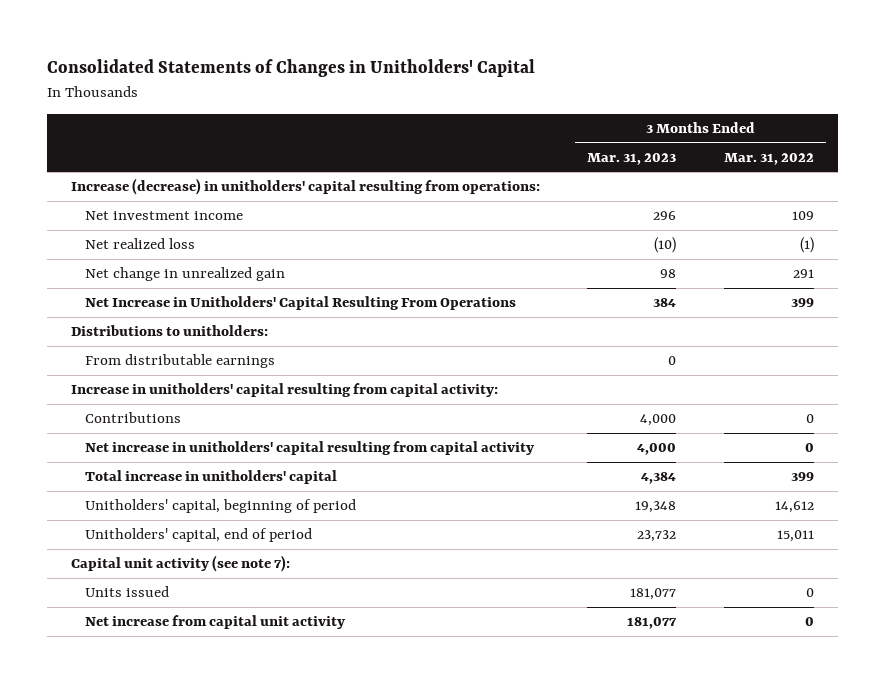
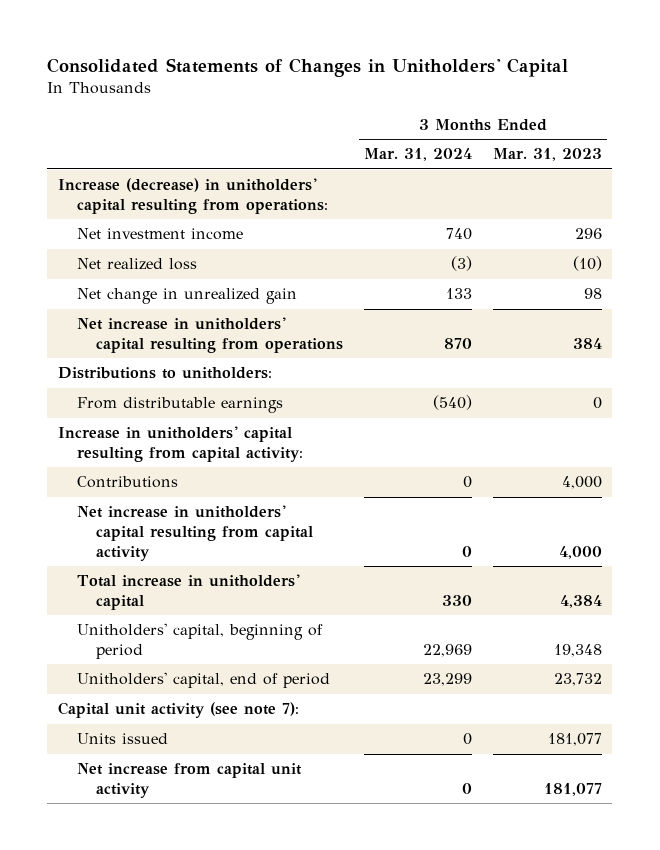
[724,152,815,165] Mar. 31, 2022 -> none
none -> [363,148,472,162] Mar. 31, 2024
[85,296,517,311] Net Increase in Unitholders' Capital Resulting From Operations -> [76,317,343,353] Net increase in unitholders' capital resulting from operations

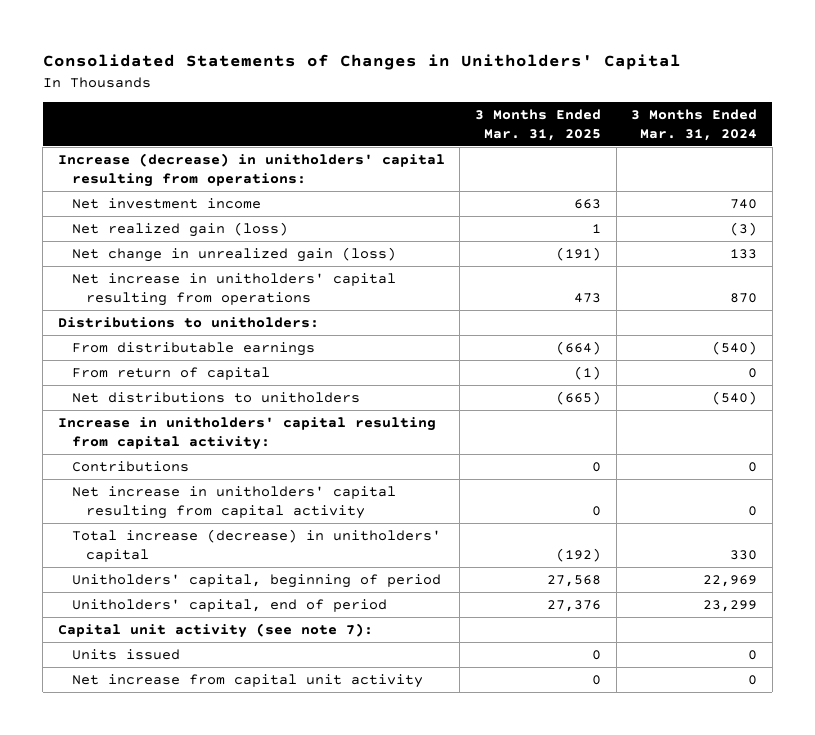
[492,148,602,162] Mar. 31, 2023 -> none
none -> [475,108,602,142] 3 Months Ended Mar. 31, 2025
[76,258,197,271] Net realized loss -> [71,221,288,237] Net realized gain (loss)
[76,288,297,305] Net change in unrealized gain -> [71,246,396,262] Net change in unrealized gain (loss)
none -> [71,366,270,380] From return of capital
none -> [71,391,360,403] Net distributions to unitholders
[76,574,300,610] Total increase in unitholders' capital -> [71,528,441,563] Total increase (decrease) in unitholders' capital

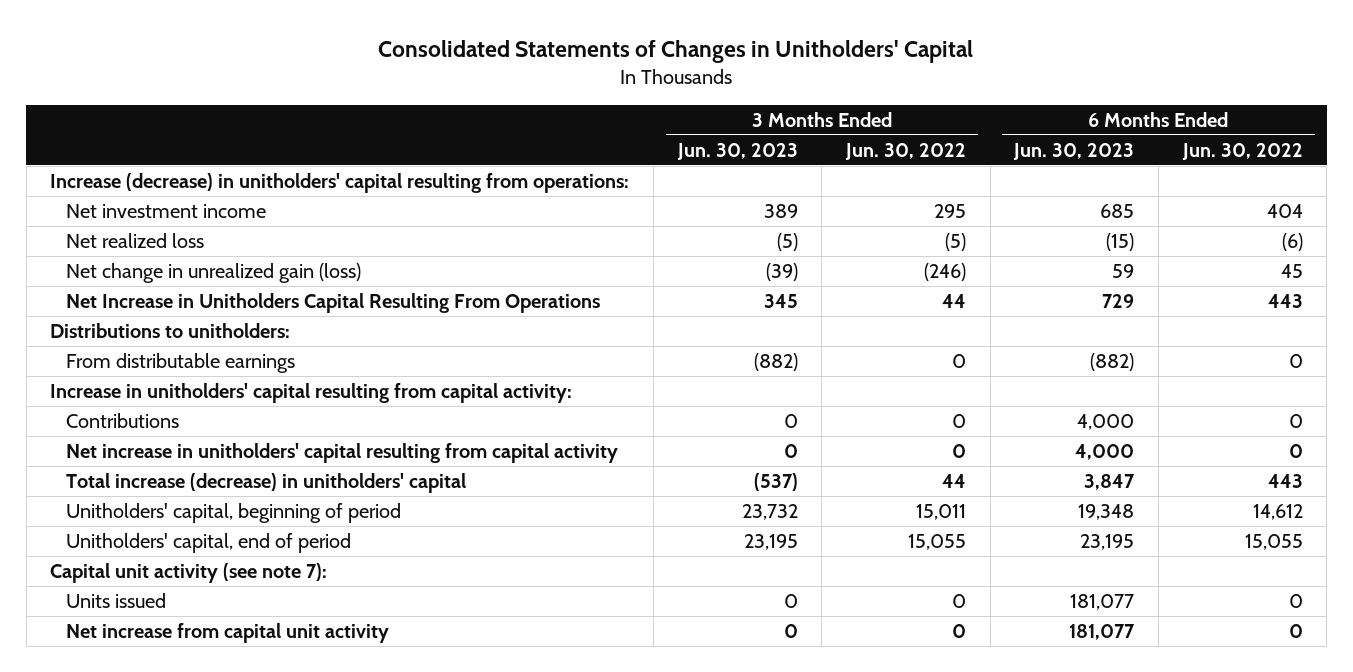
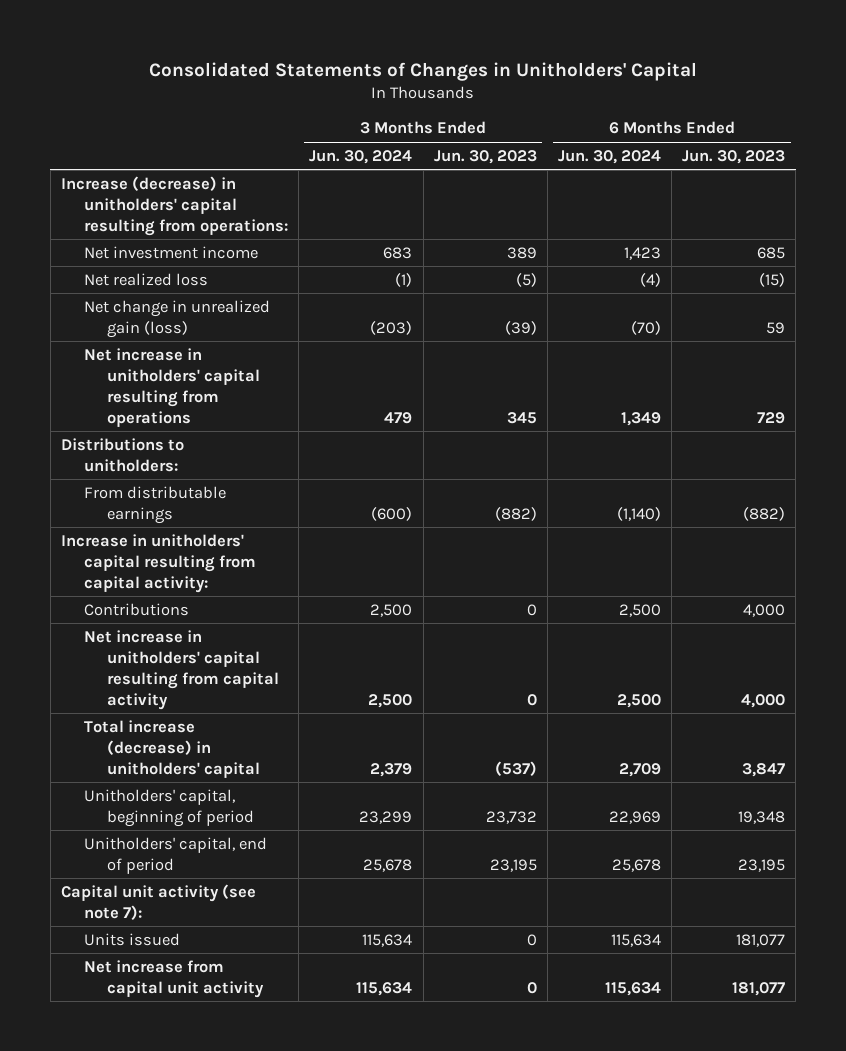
[844,142,966,160] Jun. 30, 2022 -> none
[1181,142,1303,160] Jun. 30, 2022 -> none
none -> [309,149,413,164] Jun. 30, 2024
none -> [558,149,662,164] Jun. 30, 2024
[66,293,601,314] Net Increase in Unitholders Capital Resulting From Operations -> [84,347,261,427] Net increase in unitholders' capital resulting from operations

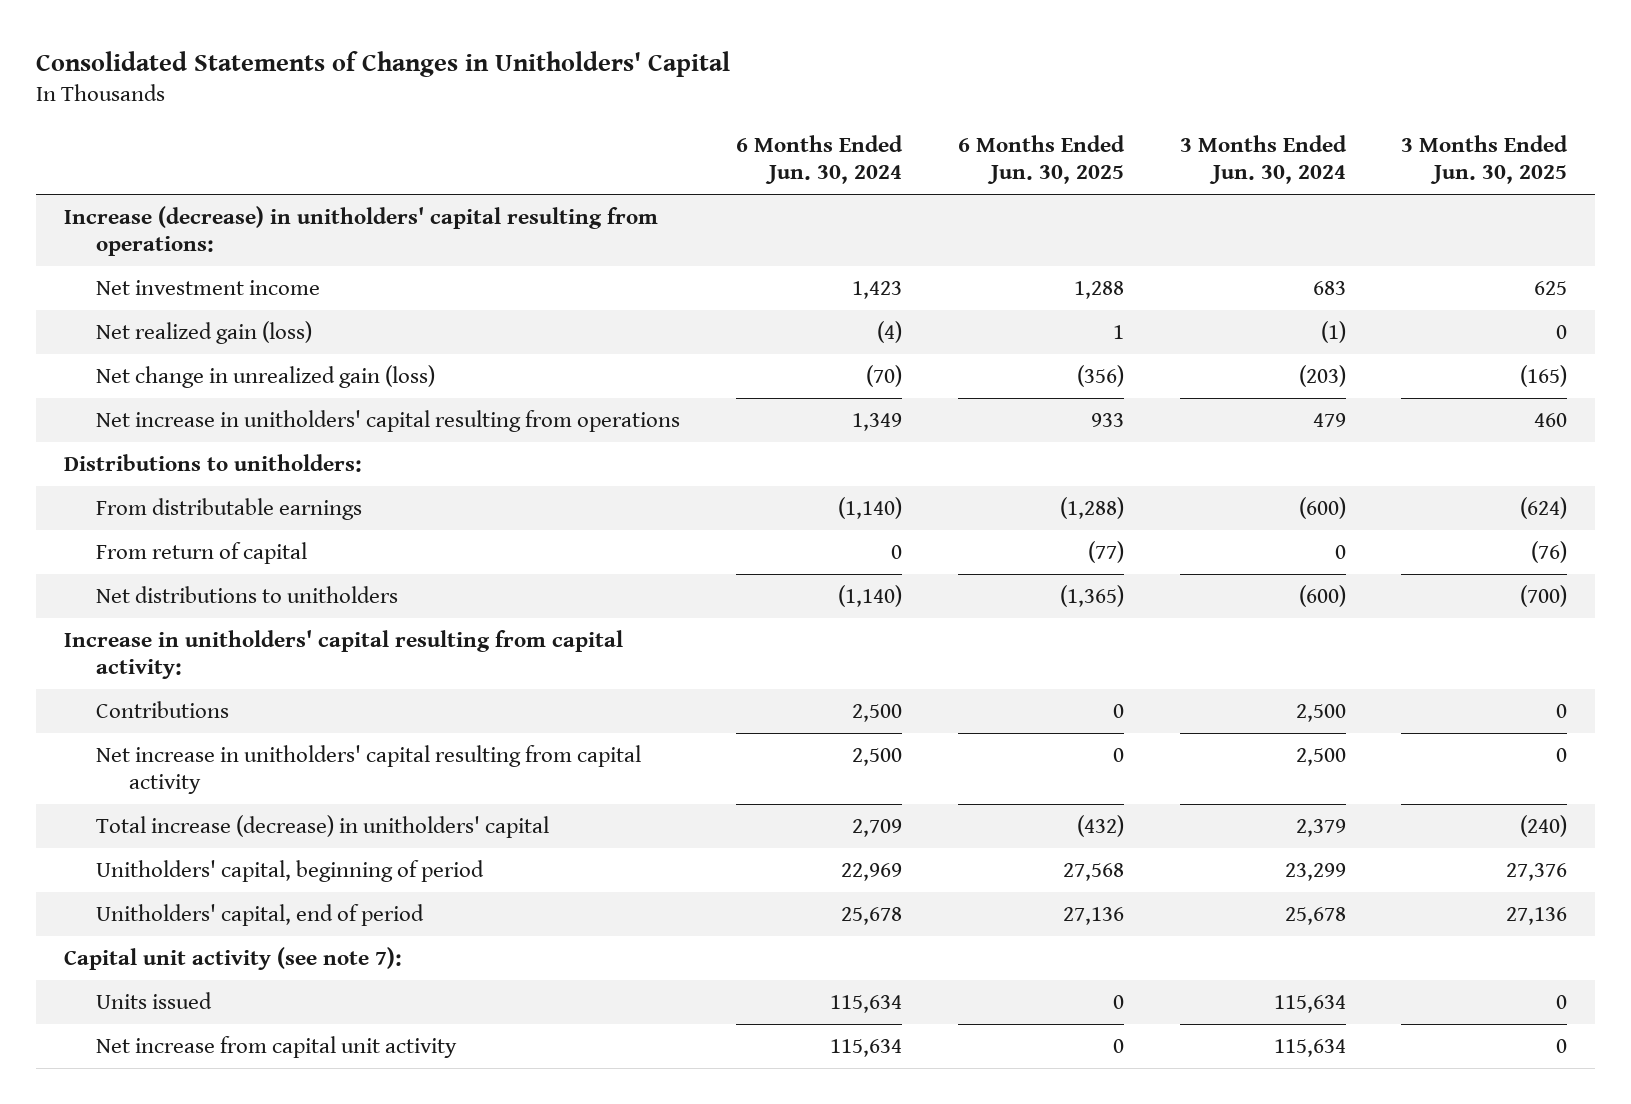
[433,149,537,164] Jun. 30, 2023 -> none
[682,149,786,164] Jun. 30, 2023 -> none
none -> [957,135,1125,185] 6 Months Ended Jun. 30, 2025
none -> [1401,135,1569,185] 3 Months Ended Jun. 30, 2025
[84,272,209,286] Net realized loss -> [96,320,313,344] Net realized gain (loss)
none -> [96,541,308,564] From return of capital
none -> [96,585,399,603] Net distributions to unitholders

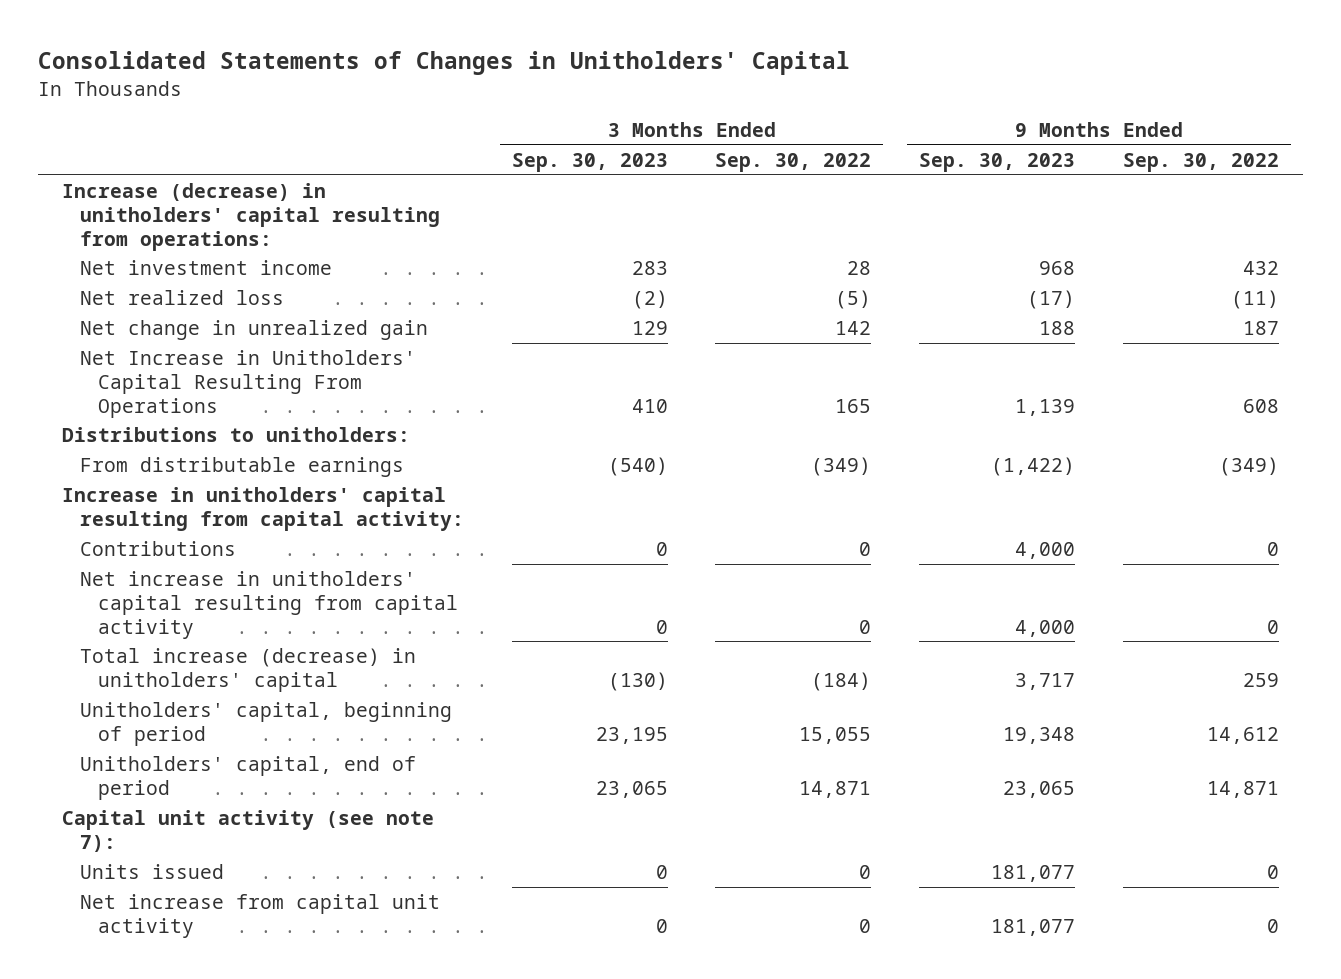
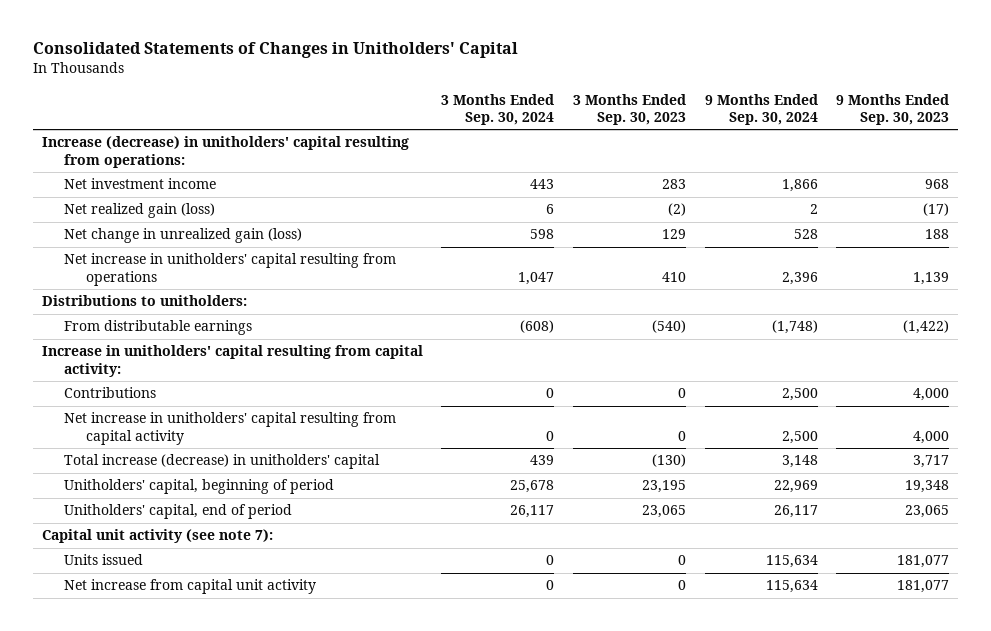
[715,152,872,172] Sep. 30, 2022 -> none
[1123,152,1280,172] Sep. 30, 2022 -> none
none -> [441,93,555,126] 3 Months Ended Sep. 30, 2024
none -> [704,93,818,126] 9 Months Ended Sep. 30, 2024
[79,289,284,305] Net realized loss -> [63,203,215,219] Net realized gain (loss)
[79,319,428,340] Net change in unrealized gain -> [63,228,302,244] Net change in unrealized gain (loss)
[79,349,416,418] Net Increase in Unitholders' Capital Resulting From Operations -> [63,253,396,286] Net increase in unitholders' capital resulting from operations

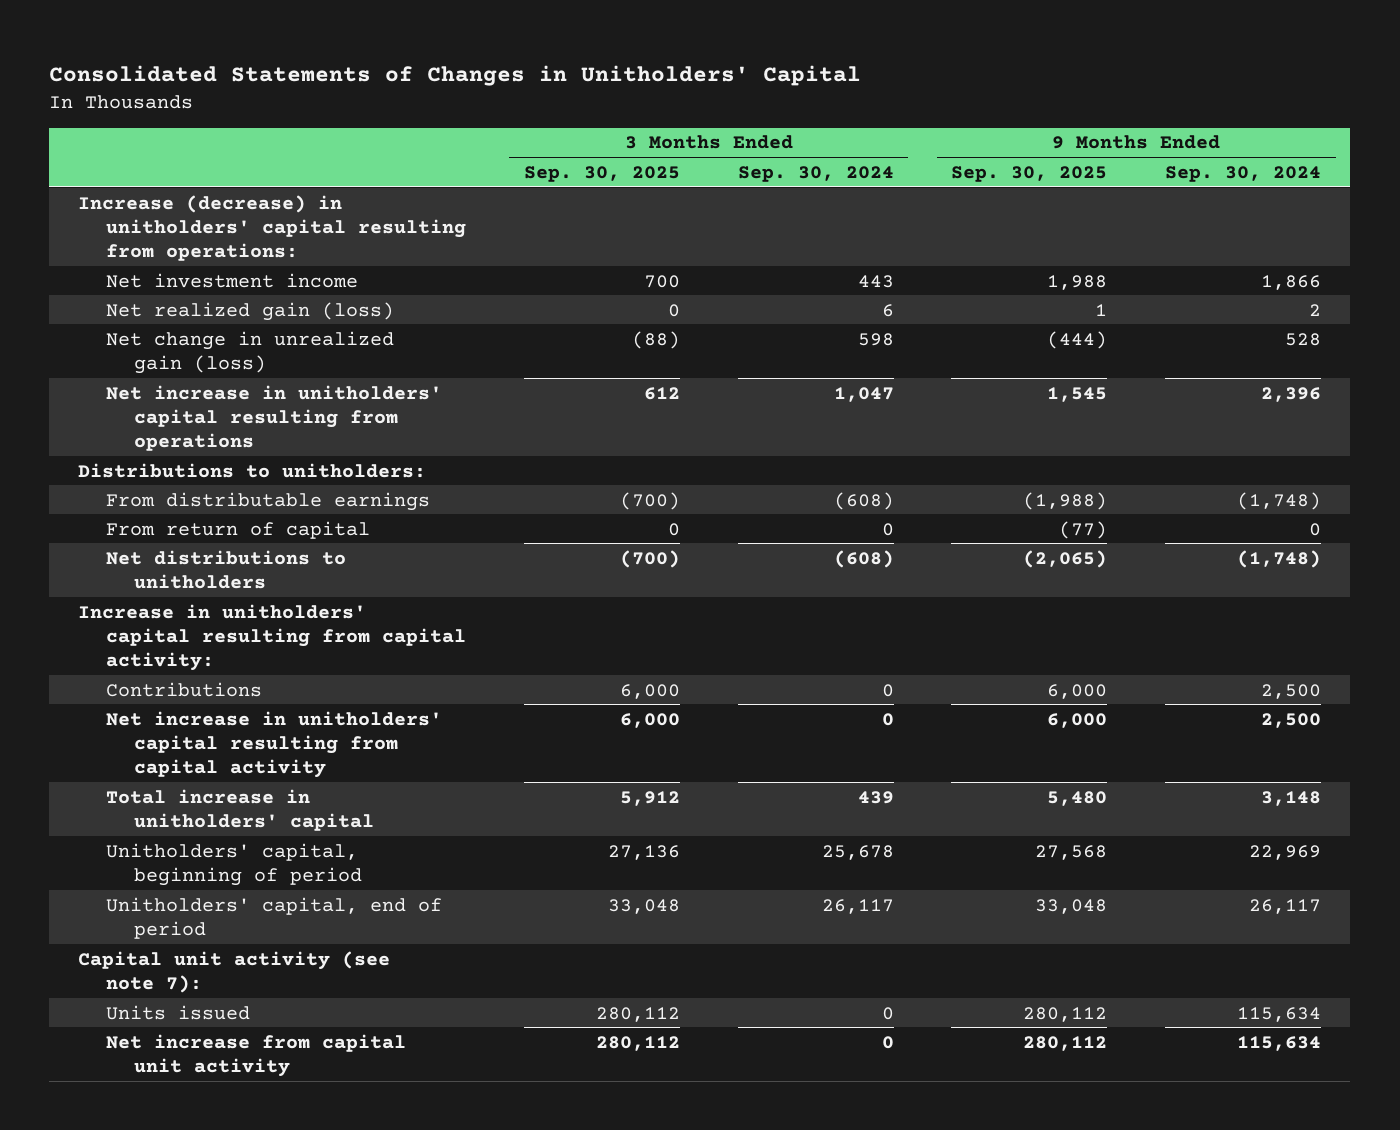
[573,93,687,126] 3 Months Ended Sep. 30, 2023 -> none
[836,93,950,126] 9 Months Ended Sep. 30, 2023 -> none
none -> [523,165,680,182] Sep. 30, 2025
none -> [951,165,1108,182] Sep. 30, 2025
none -> [106,520,371,539] From return of capital
none -> [106,549,347,589] Net distributions to unitholders
[63,454,380,470] Total increase (decrease) in unitholders' capital -> [106,788,374,831] Total increase in unitholders' capital

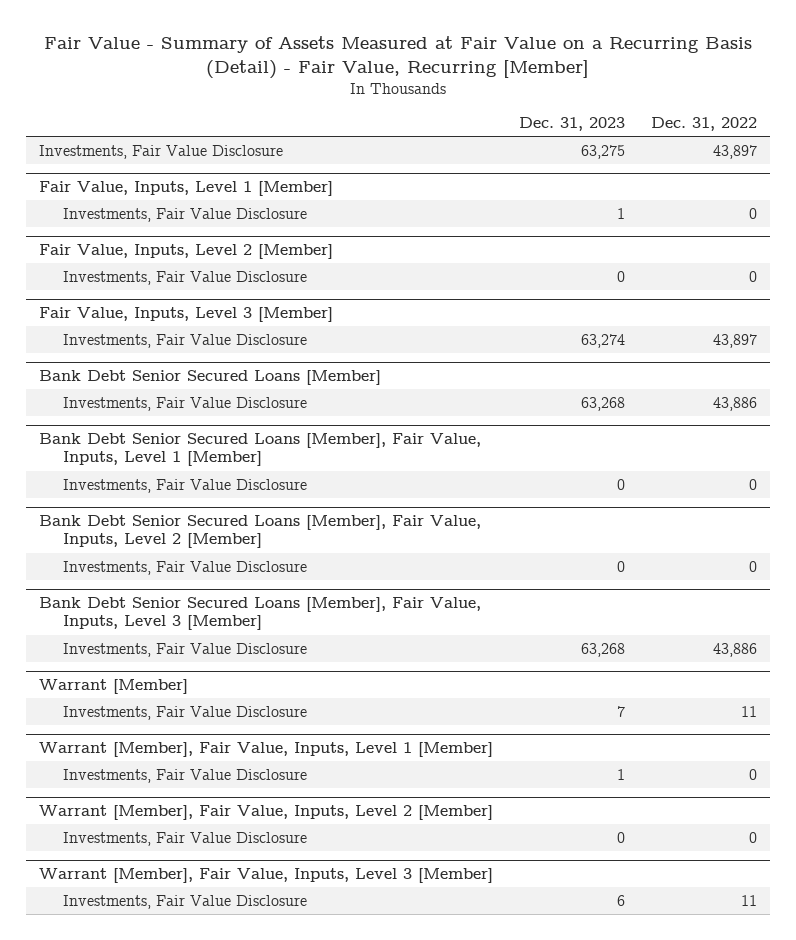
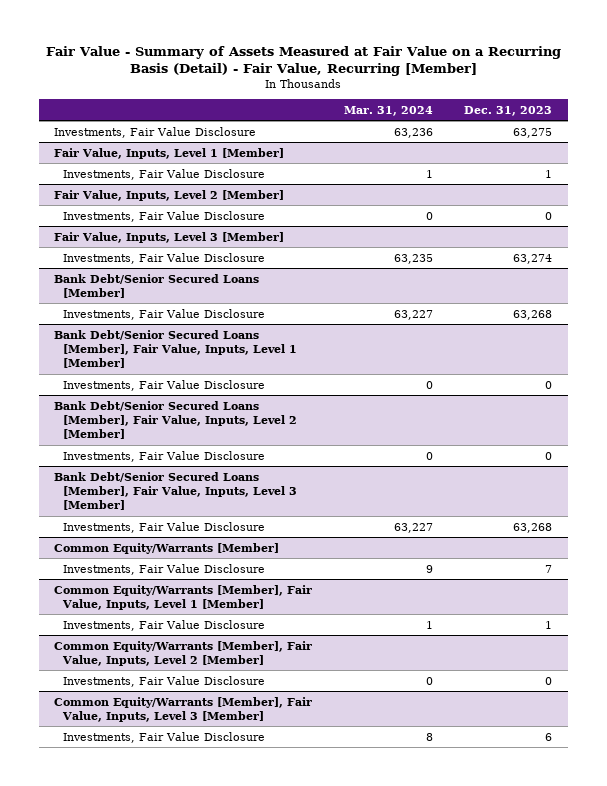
[651,117,758,132] Dec. 31, 2022 -> none
none -> [343,105,433,116] Mar. 31, 2024
[38,369,381,385] Bank Debt Senior Secured Loans [Member] -> [54,273,260,298] Bank Debt/Senior Secured Loans [Member]
[38,432,481,467] Bank Debt Senior Secured Loans [Member], Fair Value, Inputs, Level 1 [Member] -> [54,329,297,369] Bank Debt/Senior Secured Loans [Member], Fair Value, Inputs, Level 1 [Member]
[38,514,481,549] Bank Debt Senior Secured Loans [Member], Fair Value, Inputs, Level 2 [Member] -> [54,400,297,440] Bank Debt/Senior Secured Loans [Member], Fair Value, Inputs, Level 2 [Member]
[38,596,481,631] Bank Debt Senior Secured Loans [Member], Fair Value, Inputs, Level 3 [Member] -> [54,471,297,511] Bank Debt/Senior Secured Loans [Member], Fair Value, Inputs, Level 3 [Member]
[38,678,188,694] Warrant [Member] -> [54,542,280,554] Common Equity/Warrants [Member]
[38,741,493,757] Warrant [Member], Fair Value, Inputs, Level 1 [Member] -> [54,584,313,610] Common Equity/Warrants [Member], Fair Value, Inputs, Level 1 [Member]
[38,804,493,820] Warrant [Member], Fair Value, Inputs, Level 2 [Member] -> [54,640,313,666] Common Equity/Warrants [Member], Fair Value, Inputs, Level 2 [Member]
[38,867,493,883] Warrant [Member], Fair Value, Inputs, Level 3 [Member] -> [54,696,313,722] Common Equity/Warrants [Member], Fair Value, Inputs, Level 3 [Member]

